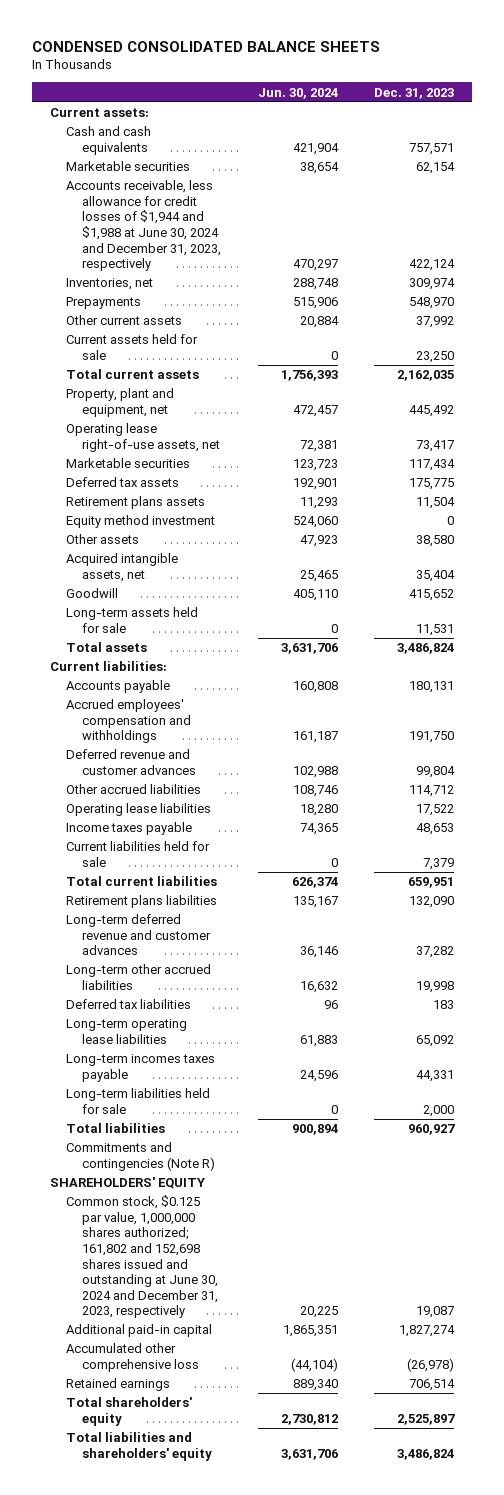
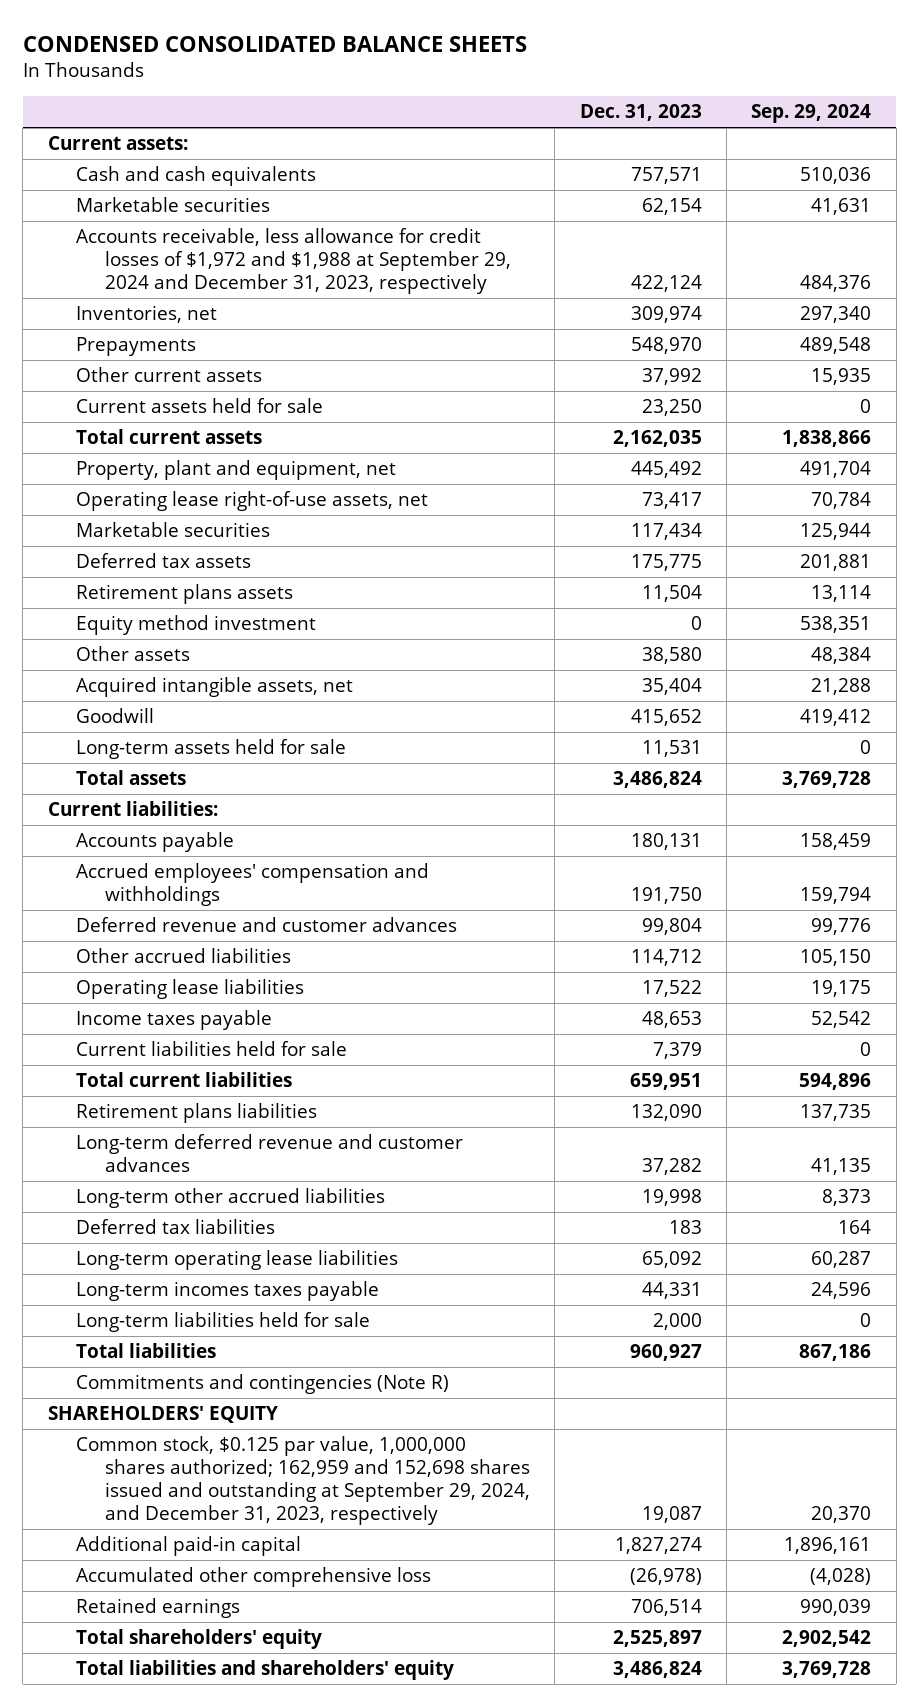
[257,87,338,99] Jun. 30, 2024 -> none
none -> [751,104,872,124] Sep. 29, 2024
[66,180,222,272] Accounts receivable, less allowance for credit losses of $1,944 and $1,988 at June 30, 2024 and December 31, 2023, respectively -> [76,228,511,294] Accounts receivable, less allowance for credit losses of $1,972 and $1,988 at September 29, 2024 and December 31, 2023, respectively
[66,1195,219,1319] Common stock, $0.125 par value, 1,000,000 shares authorized; 161,802 and 152,698 shares issued and outstanding at June 30, 2024 and December 31, 2023, respectively -> [76,1436,530,1525] Common stock, $0.125 par value, 1,000,000 shares authorized; 162,959 and 152,698 shares issued and outstanding at September 29, 2024, and December 31, 2023, respectively

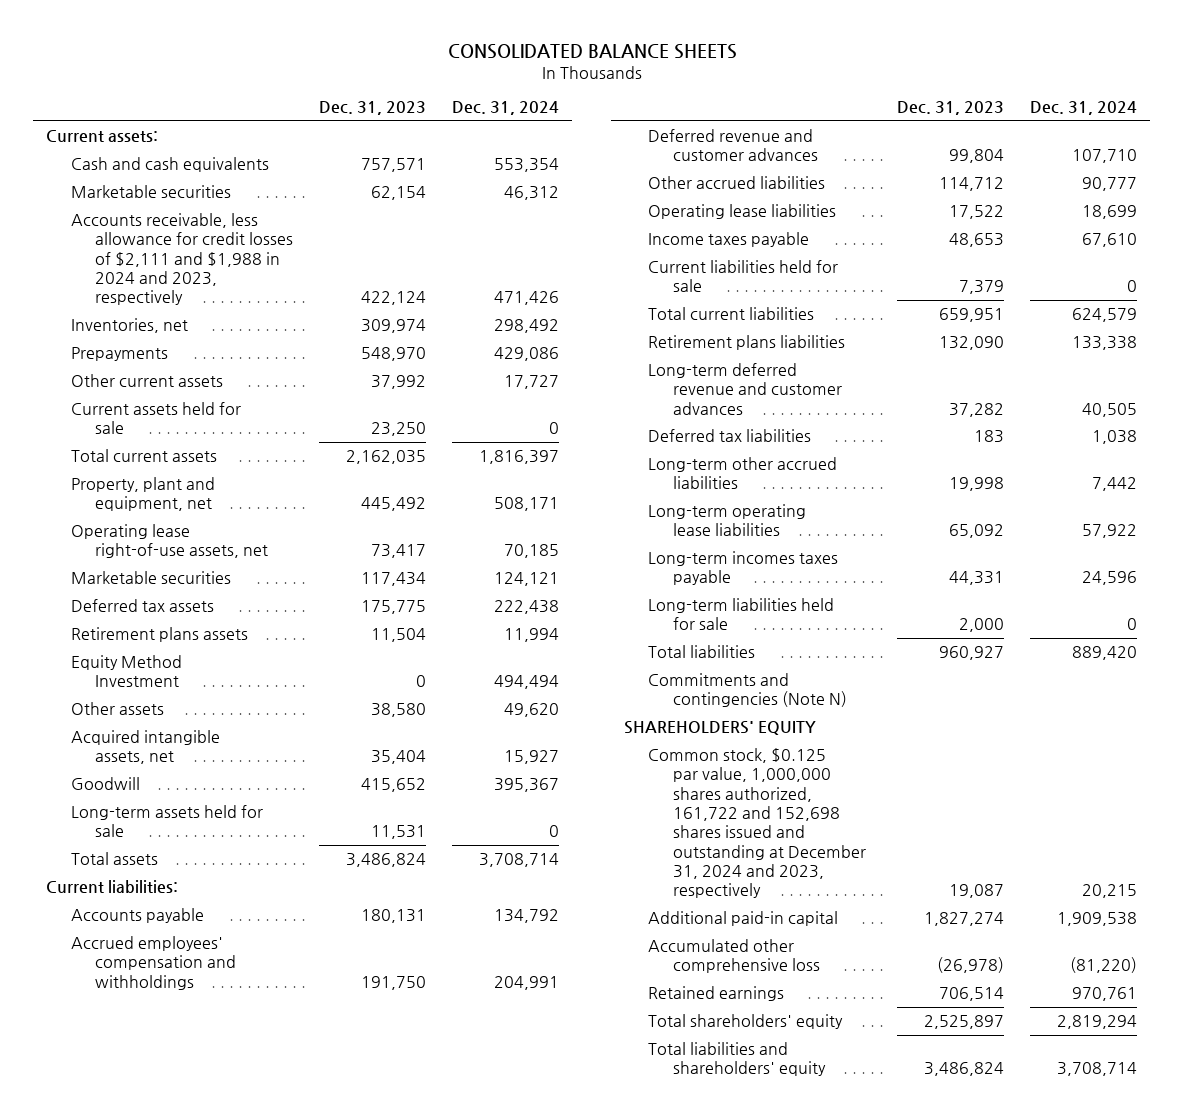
[22,35,527,52] CONDENSED CONSOLIDATED BALANCE SHEETS -> [447,44,737,60] CONSOLIDATED BALANCE SHEETS
[751,104,872,124] Sep. 29, 2024 -> none
none -> [452,101,560,116] Dec. 31, 2024
[76,228,511,294] Accounts receivable, less allowance for credit losses of $1,972 and $1,988 at September 29, 2024 and December 31, 2023, respectively -> [70,213,294,306] Accounts receivable, less allowance for credit losses of $2,111 and $1,988 in 2024 and 2023, respectively
[76,615,317,636] Equity method investment -> [70,655,182,688] Equity Method Investment
[76,1188,386,1209] Long-term other accrued liabilities -> [648,457,838,490] Long-term other accrued liabilities
[76,1374,450,1395] Commitments and contingencies (Note R) -> [648,673,847,708] Commitments and contingencies (Note N)
[76,1436,530,1525] Common stock, $0.125 par value, 1,000,000 shares authorized; 162,959 and 152,698 shares issued and outstanding at September 29, 2024, and December 31, 2023, respectively -> [648,748,866,899] Common stock, $0.125 par value, 1,000,000 shares authorized, 161,722 and 152,698 shares issued and outstanding at December 31, 2024 and 2023, respectively

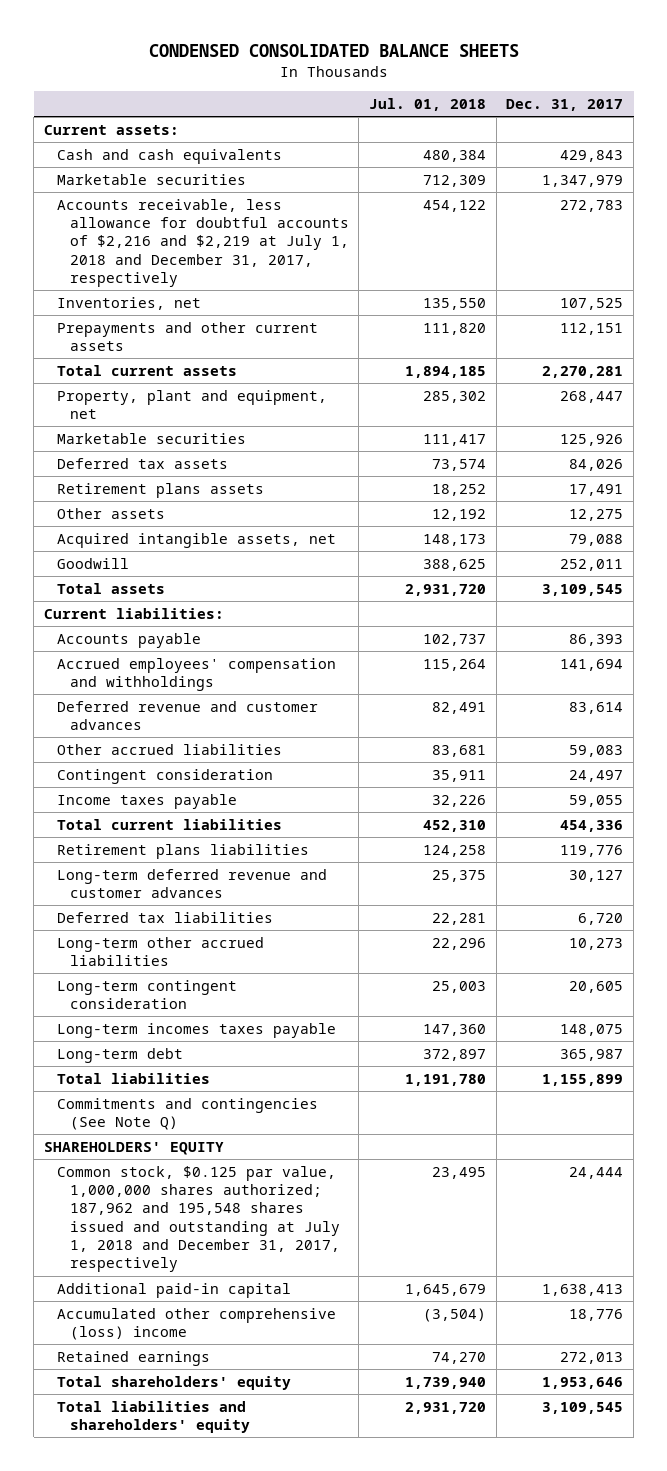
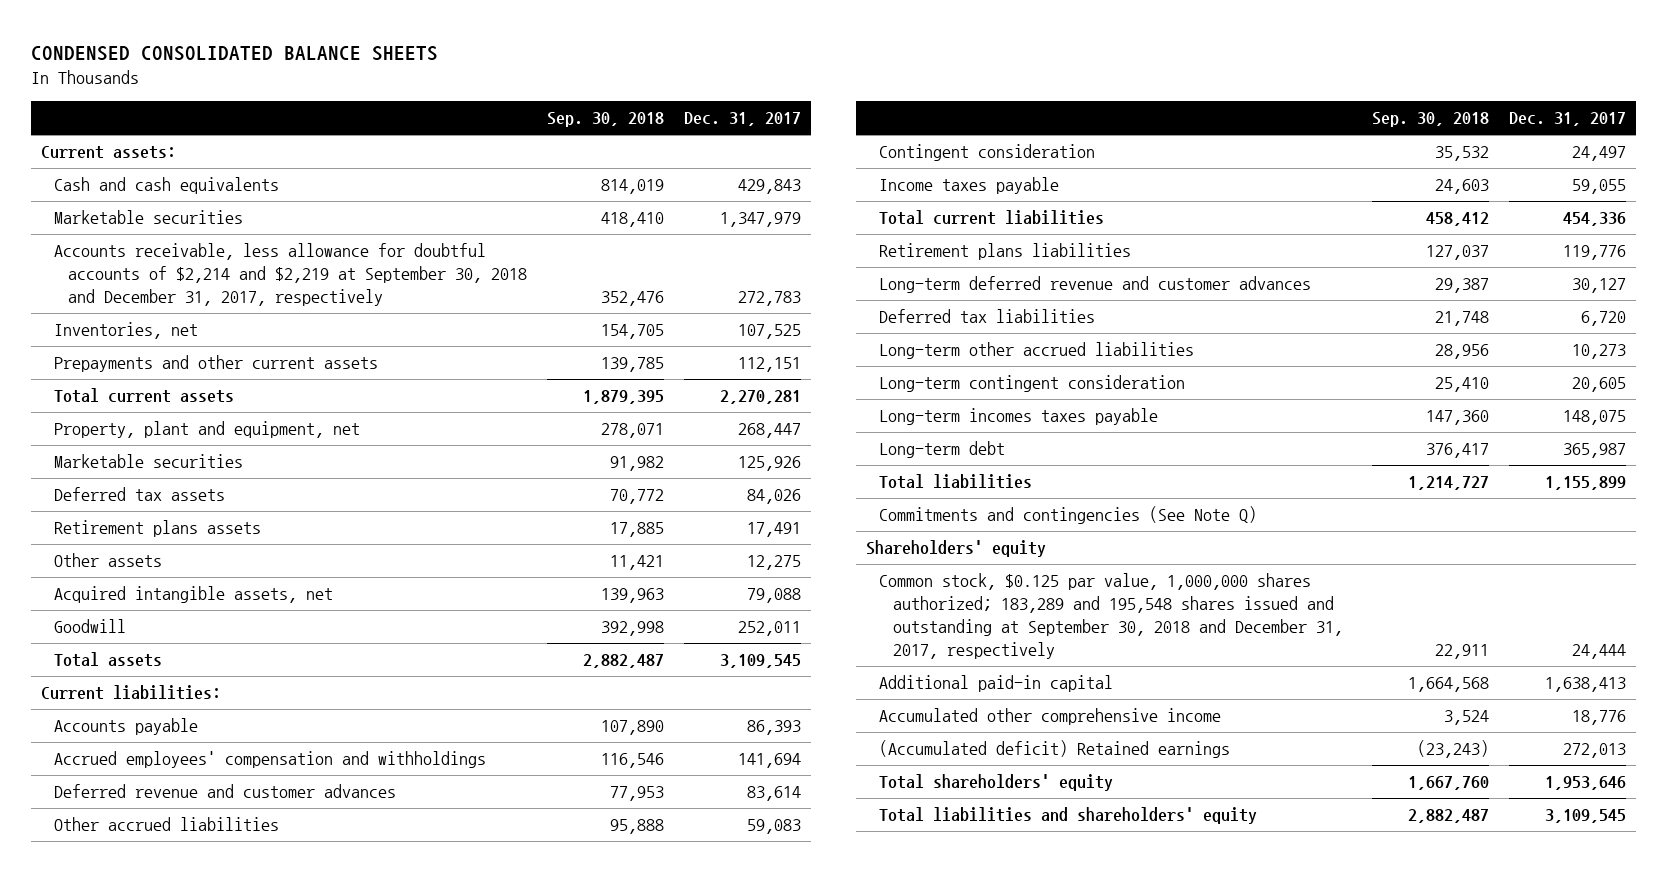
[368,98,486,112] Jul. 01, 2018 -> none
none -> [546,112,664,128] Sep. 30, 2018
[56,198,349,288] Accounts receivable, less allowance for doubtful accounts of $2,216 and $2,219 at July 1, 2018 and December 31, 2017, respectively -> [54,243,527,307] Accounts receivable, less allowance for doubtful accounts of $2,214 and $2,219 at September 30, 2018 and December 31, 2017, respectively
[44,1141,225,1155] SHAREHOLDERS' EQUITY -> [865,540,1046,558] Shareholders' equity
[56,1165,340,1273] Common stock, $0.125 par value, 1,000,000 shares authorized; 187,962 and 195,548 shares issued and outstanding at July 1, 2018 and December 31, 2017, respectively -> [879,573,1343,660] Common stock, $0.125 par value, 1,000,000 shares authorized; 183,289 and 195,548 shares issued and outstanding at September 30, 2018 and December 31, 2017, respectively
[56,1307,336,1341] Accumulated other comprehensive (loss) income -> [879,708,1222,726] Accumulated other comprehensive income
[56,1350,210,1366] Retained earnings -> [879,740,1231,759] (Accumulated deficit) Retained earnings

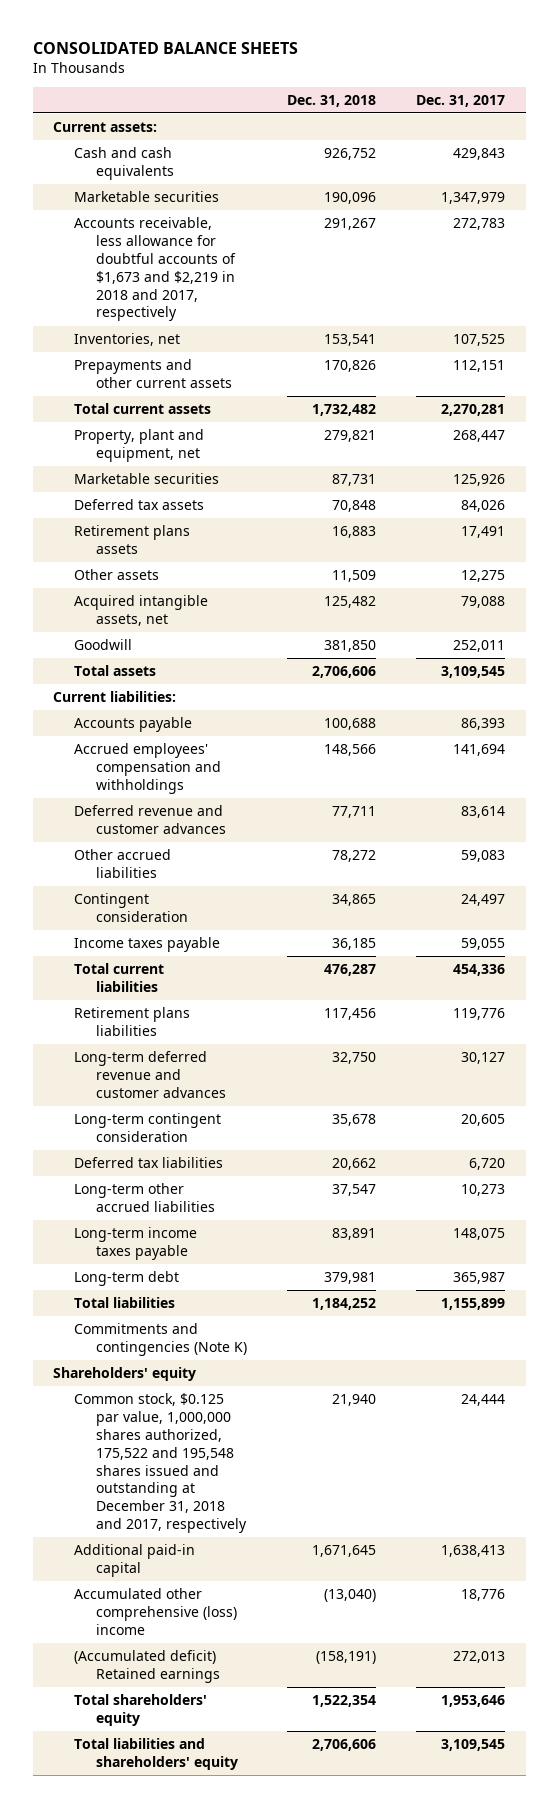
[30,45,438,61] CONDENSED CONSOLIDATED BALANCE SHEETS -> [32,42,298,55] CONSOLIDATED BALANCE SHEETS
[546,112,664,128] Sep. 30, 2018 -> none
none -> [287,94,377,107] Dec. 31, 2018
[54,243,527,307] Accounts receivable, less allowance for doubtful accounts of $2,214 and $2,219 at September 30, 2018 and December 31, 2017, respectively -> [74,217,236,322] Accounts receivable, less allowance for doubtful accounts of $1,673 and $2,219 in 2018 and 2017, respectively
[879,375,1186,393] Long-term contingent consideration -> [74,1113,222,1142] Long-term contingent consideration
[879,408,1159,426] Long-term incomes taxes payable -> [74,1227,198,1260] Long-term income taxes payable
[879,506,1258,525] Commitments and contingencies (See Note Q) -> [74,1323,247,1356] Commitments and contingencies (Note K)
[879,573,1343,660] Common stock, $0.125 par value, 1,000,000 shares authorized; 183,289 and 195,548 shares issued and outstanding at September 30, 2018 and December 31, 2017, respectively -> [74,1393,247,1534] Common stock, $0.125 par value, 1,000,000 shares authorized, 175,522 and 195,548 shares issued and outstanding at December 31, 2018 and 2017, respectively
[879,708,1222,726] Accumulated other comprehensive income -> [74,1588,237,1635] Accumulated other comprehensive (loss) income

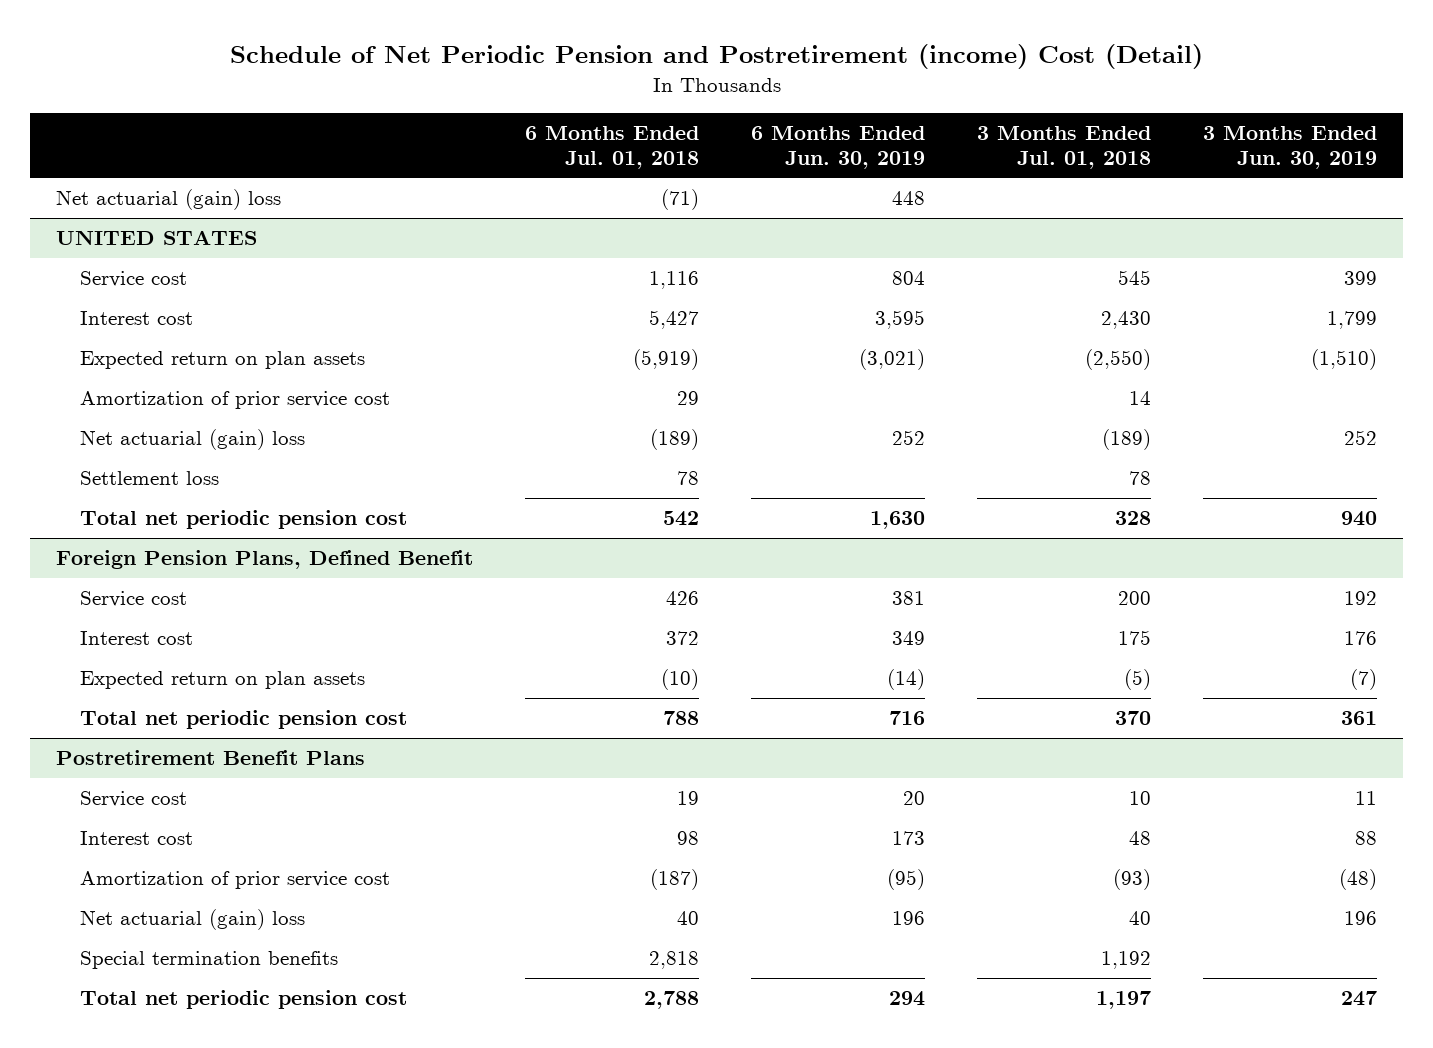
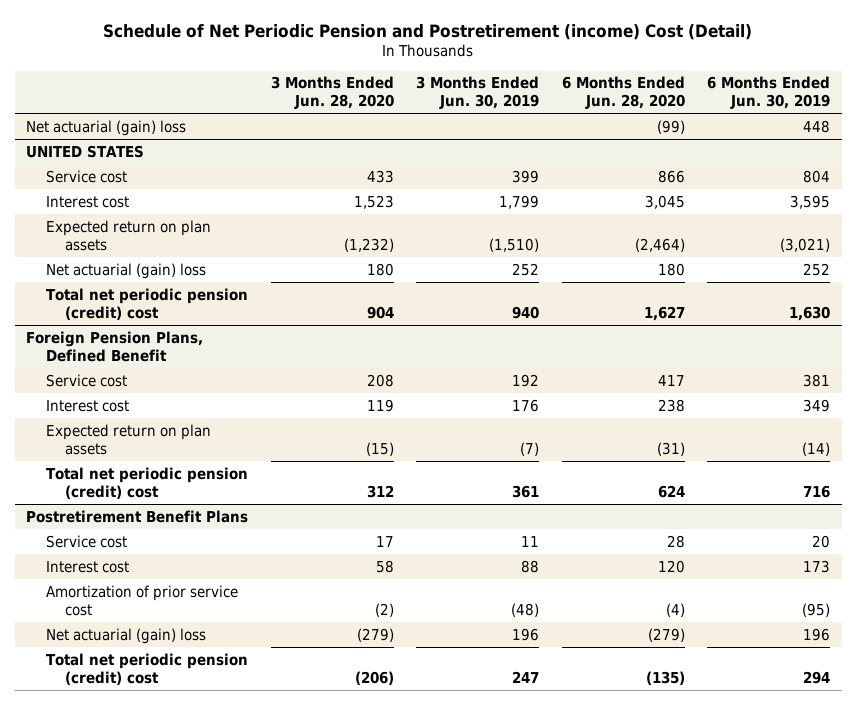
[525,126,700,169] 6 Months Ended Jul. 01, 2018 -> none
[976,126,1151,169] 3 Months Ended Jul. 01, 2018 -> none
none -> [270,76,394,110] 3 Months Ended Jun. 28, 2020
none -> [561,76,685,110] 6 Months Ended Jun. 28, 2020
[80,391,391,410] Amortization of prior service cost -> none
[80,471,220,486] Settlement loss -> none
[80,510,408,530] Total net periodic pension cost -> [45,287,248,320] Total net periodic pension (credit) cost
[80,710,408,730] Total net periodic pension cost -> [45,466,248,499] Total net periodic pension (credit) cost
[80,951,339,970] Special termination benefits -> none
[80,990,408,1010] Total net periodic pension cost -> [45,652,248,685] Total net periodic pension (credit) cost

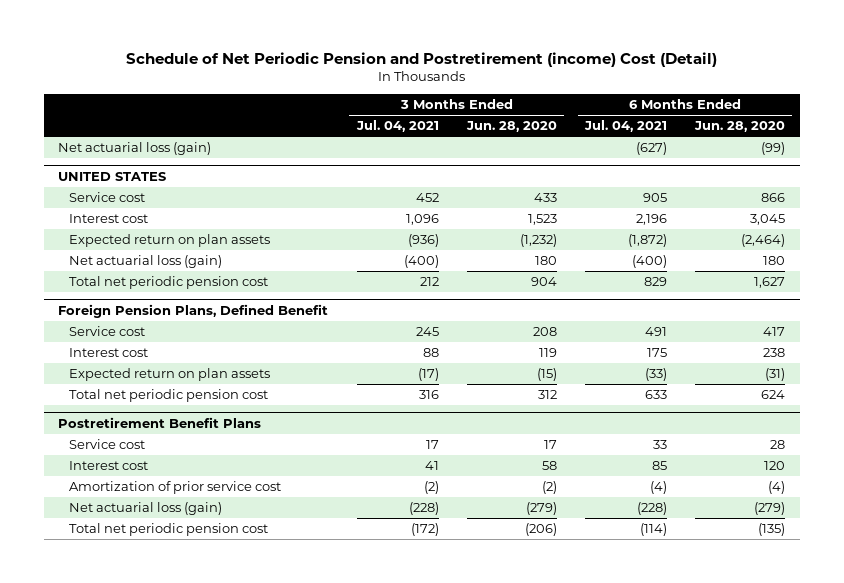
[416,76,540,110] 3 Months Ended Jun. 30, 2019 -> none
[707,76,831,110] 6 Months Ended Jun. 30, 2019 -> none
none -> [355,120,439,133] Jul. 04, 2021
none -> [584,120,668,133] Jul. 04, 2021
[26,119,187,136] Net actuarial (gain) loss -> [58,142,212,156] Net actuarial loss (gain)
[45,262,206,279] Net actuarial (gain) loss -> [69,255,223,269] Net actuarial loss (gain)
[45,287,248,320] Total net periodic pension (credit) cost -> [69,276,269,290] Total net periodic pension cost
[45,466,248,499] Total net periodic pension (credit) cost -> [69,389,269,403] Total net periodic pension cost
[45,627,206,644] Net actuarial (gain) loss -> [69,502,223,516] Net actuarial loss (gain)
[45,652,248,685] Total net periodic pension (credit) cost -> [69,523,269,537] Total net periodic pension cost

